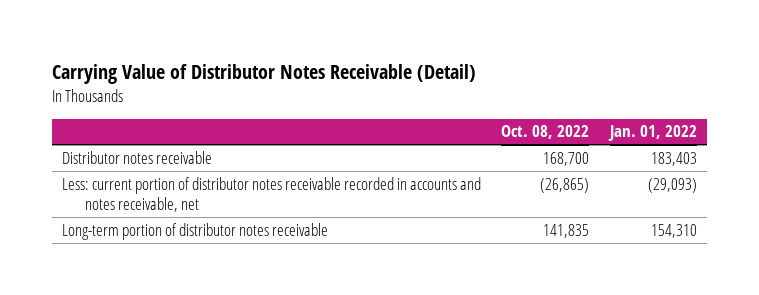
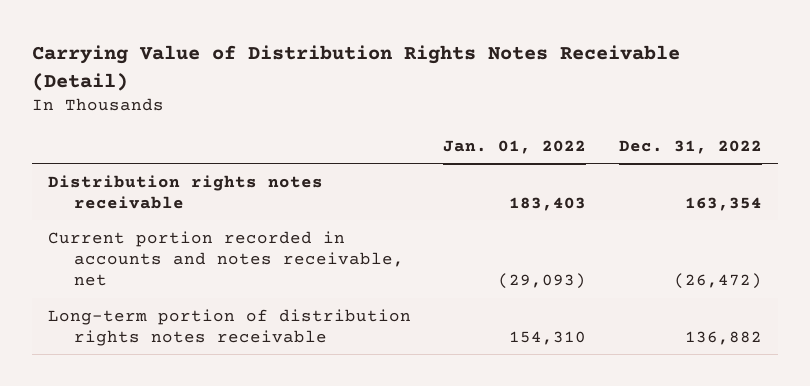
[52,63,477,84] Carrying Value of Distributor Notes Receivable (Detail) -> [31,45,680,91] Carrying Value of Distribution Rights Notes Receivable (Detail)
[501,125,590,140] Oct. 08, 2022 -> none
none -> [618,139,762,154] Dec. 31, 2022
[62,150,213,164] Distributor notes receivable -> [47,174,323,209] Distribution rights notes receivable
[62,176,482,213] Less: current portion of distributor notes receivable recorded in accounts and notes receivable, net -> [47,230,405,287] Current portion recorded in accounts and notes receivable, net
[62,222,329,240] Long-term portion of distributor notes receivable -> [47,308,411,346] Long-term portion of distribution rights notes receivable

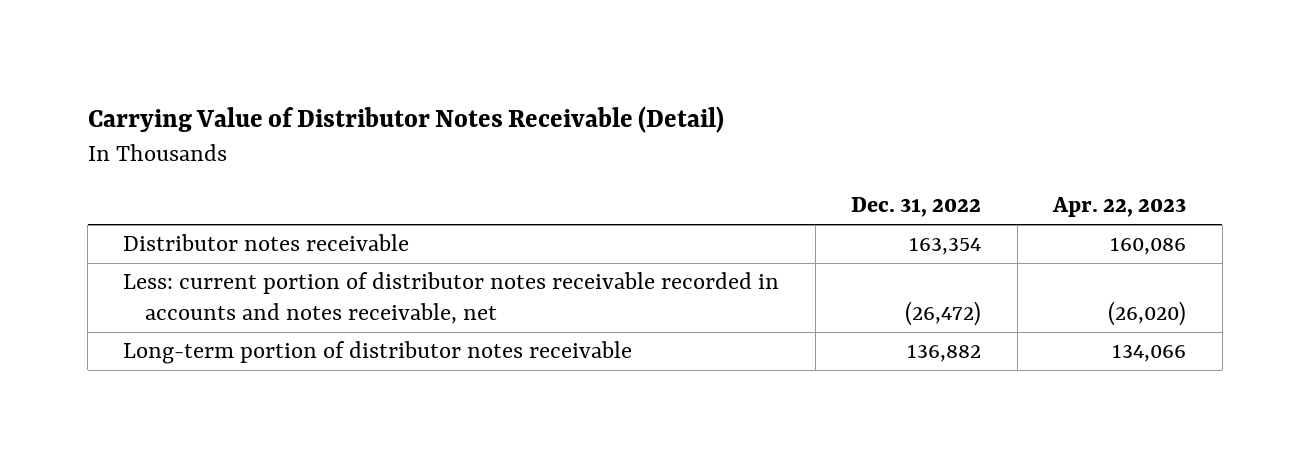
[31,45,680,91] Carrying Value of Distribution Rights Notes Receivable (Detail) -> [87,105,724,133] Carrying Value of Distributor Notes Receivable (Detail)
[443,139,587,154] Jan. 01, 2022 -> none
none -> [1052,197,1187,218] Apr. 22, 2023
[47,174,323,209] Distribution rights notes receivable -> [123,234,410,252] Distributor notes receivable
[47,230,405,287] Current portion recorded in accounts and notes receivable, net -> [123,272,780,325] Less: current portion of distributor notes receivable recorded in accounts and notes receivable, net
[47,308,411,346] Long-term portion of distribution rights notes receivable -> [123,341,633,365] Long-term portion of distributor notes receivable

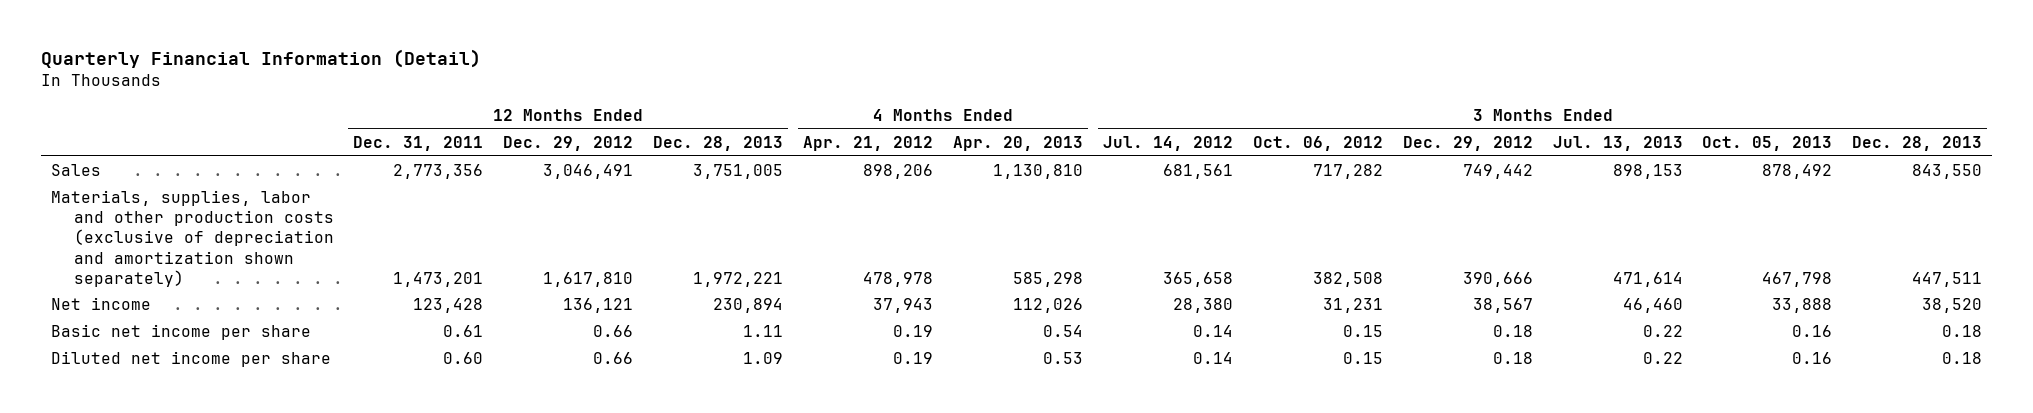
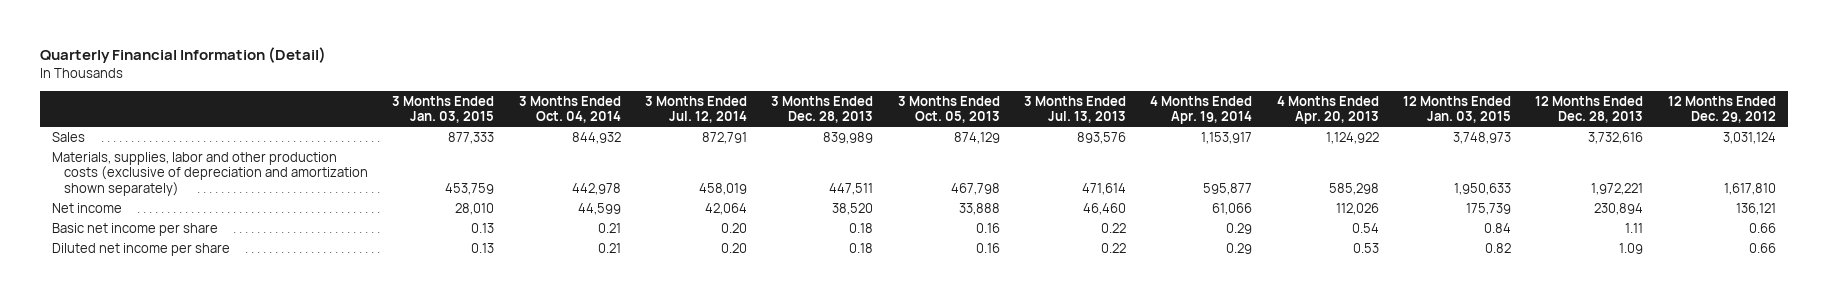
[353,135,484,151] Dec. 31, 2011 -> none
[803,135,934,151] Apr. 21, 2012 -> none
[1102,135,1233,151] Jul. 14, 2012 -> none
[1252,135,1383,151] Oct. 06, 2012 -> none
[1402,135,1533,151] Dec. 29, 2012 -> none
none -> [392,95,495,123] 3 Months Ended Jan. 03, 2015
none -> [518,95,621,123] 3 Months Ended Oct. 04, 2014
none -> [645,95,748,123] 3 Months Ended Jul. 12, 2014
none -> [1150,95,1253,124] 4 Months Ended Apr. 19, 2014
none -> [1402,95,1511,123] 12 Months Ended Jan. 03, 2015
[543,164,634,180] 3,046,491 -> [1722,131,1776,144] 3,031,124
[693,164,784,180] 3,751,005 -> [1588,131,1644,144] 3,732,616
[993,164,1084,180] 1,130,810 -> [1325,131,1379,144] 1,124,922
[1612,164,1683,180] 898,153 -> [1077,131,1127,144] 893,576
[1762,164,1833,180] 878,492 -> [953,131,1000,144] 874,129
[1912,164,1983,180] 843,550 -> [823,131,874,144] 839,989

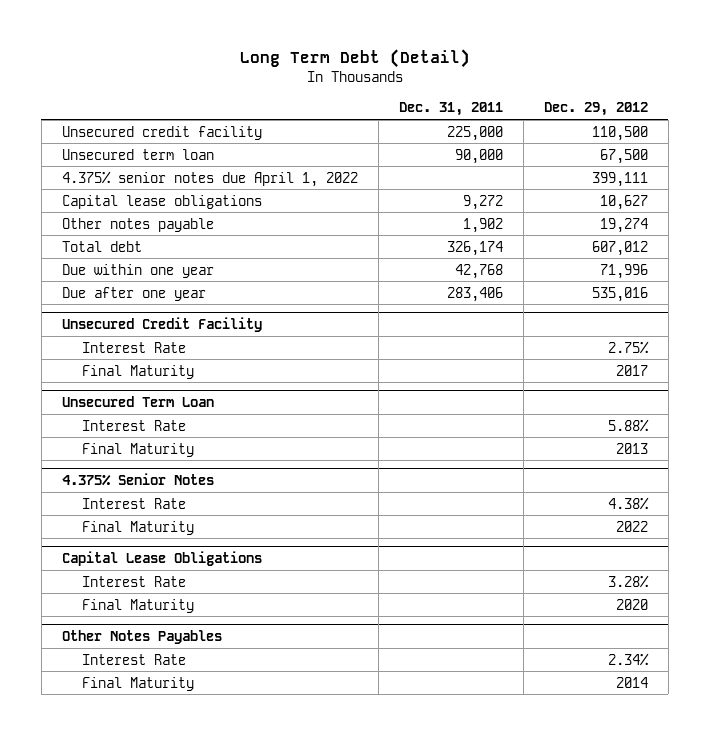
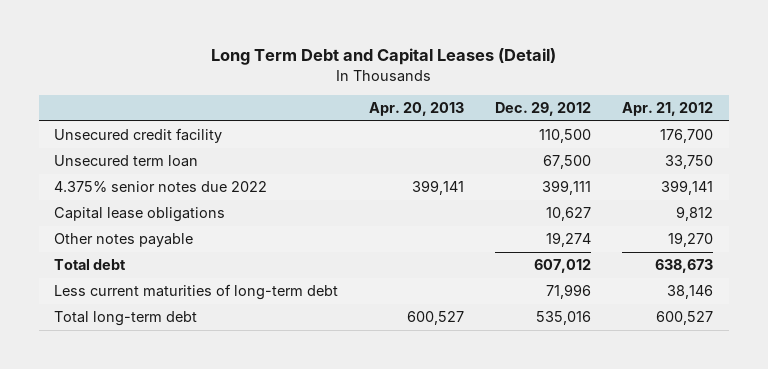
[239,48,470,68] Long Term Debt (Detail) -> [210,48,556,66] Long Term Debt and Capital Leases (Detail)
[398,102,503,117] Dec. 31, 2011 -> none
none -> [369,102,465,117] Apr. 20, 2013
none -> [622,102,714,117] Apr. 21, 2012
[61,170,358,187] 4.375% senior notes due April 1, 2022 -> [54,181,268,193] 4.375% senior notes due 2022
[61,317,262,333] Unsecured Credit Facility -> none
[82,341,187,353] Interest Rate -> none
[82,364,195,379] Final Maturity -> none
[61,396,214,408] Unsecured Term Loan -> none
[82,419,187,431] Interest Rate -> none
[82,442,195,457] Final Maturity -> none
[61,473,214,487] 4.375% Senior Notes -> none
[82,497,187,509] Interest Rate -> none
[82,520,195,535] Final Maturity -> none
[61,551,262,567] Capital Lease Obligations -> none
[82,575,187,587] Interest Rate -> none
[82,598,195,613] Final Maturity -> none
[61,630,222,645] Other Notes Payables -> none
[82,653,187,665] Interest Rate -> none
[82,676,195,691] Final Maturity -> none
[61,263,214,278] Due within one year -> [54,284,339,301] Less current maturities of long-term debt
[61,286,206,301] Due after one year -> [54,311,198,327] Total long-term debt

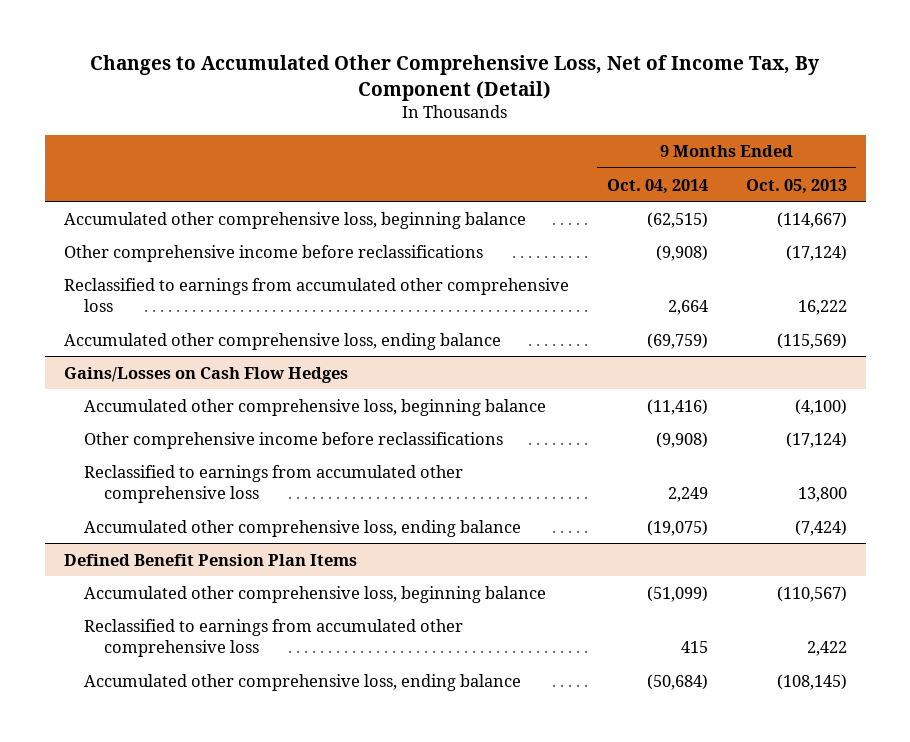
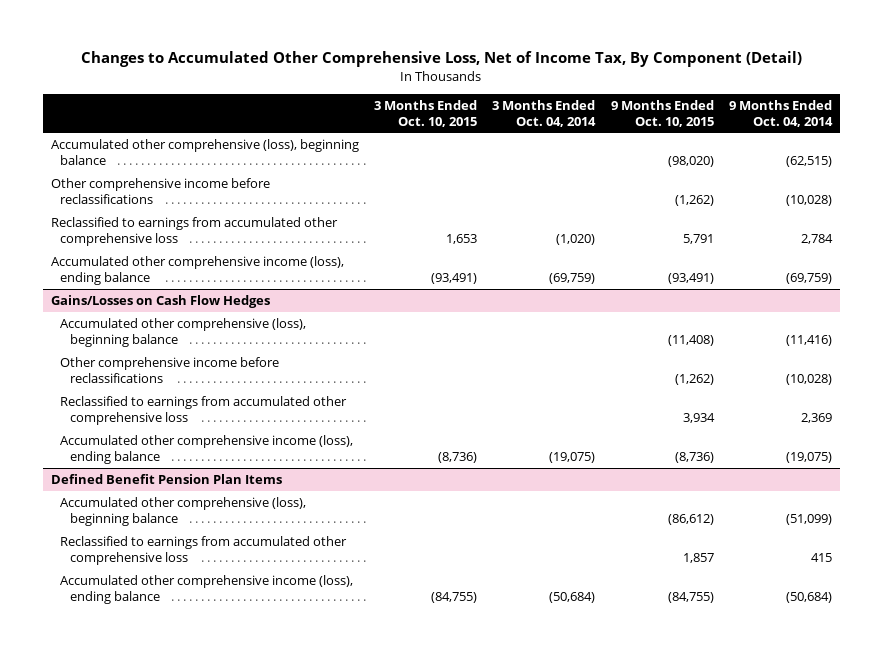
[745,178,847,194] Oct. 05, 2013 -> none
none -> [374,99,478,127] 3 Months Ended Oct. 10, 2015
none -> [492,99,597,127] 3 Months Ended Oct. 04, 2014
none -> [610,99,714,127] 9 Months Ended Oct. 10, 2015
[63,211,526,229] Accumulated other comprehensive loss, beginning balance -> [50,138,359,165] Accumulated other comprehensive (loss), beginning balance
[655,244,708,261] (9,908) -> [786,194,833,206] (10,028)
[667,299,708,315] 2,664 -> [801,233,834,244] 2,784
[63,332,501,350] Accumulated other comprehensive loss, ending balance -> [50,255,344,285] Accumulated other comprehensive income (loss), ending balance
[83,398,546,416] Accumulated other comprehensive loss, beginning balance -> [60,317,307,347] Accumulated other comprehensive (loss), beginning balance
[655,431,708,448] (9,908) -> [786,373,833,385] (10,028)
[667,486,708,502] 2,249 -> [801,412,833,423] 2,369
[83,519,521,537] Accumulated other comprehensive loss, ending balance -> [60,434,354,464] Accumulated other comprehensive income (loss), ending balance
[83,585,546,603] Accumulated other comprehensive loss, beginning balance -> [60,496,307,526] Accumulated other comprehensive (loss), beginning balance
[83,673,521,691] Accumulated other comprehensive loss, ending balance -> [60,574,354,604] Accumulated other comprehensive income (loss), ending balance

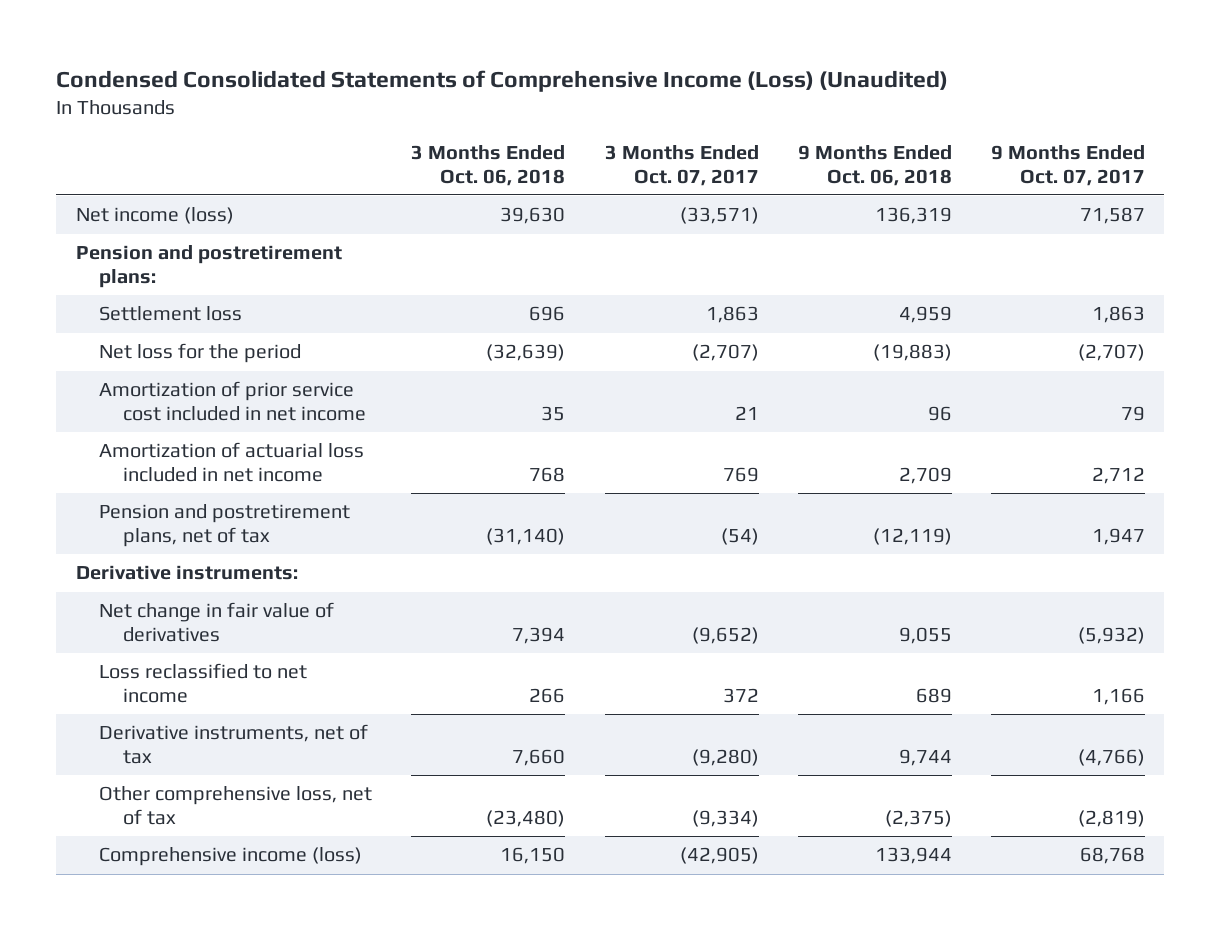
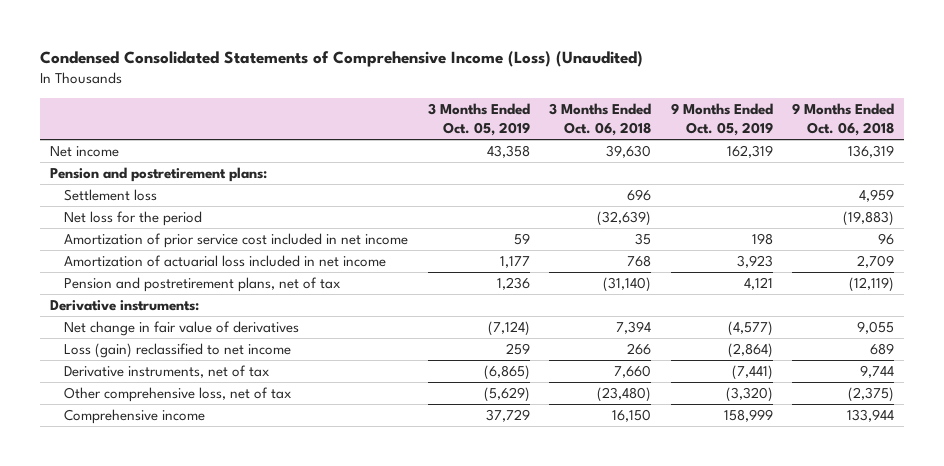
[604,144,759,186] 3 Months Ended Oct. 07, 2017 -> none
[990,144,1145,186] 9 Months Ended Oct. 07, 2017 -> none
none -> [427,103,530,136] 3 Months Ended Oct. 05, 2019
none -> [670,103,773,136] 9 Months Ended Oct. 05, 2019
[75,207,234,225] Net income (loss) -> [49,146,119,158] Net income
[99,663,308,704] Loss reclassified to net income -> [64,343,292,359] Loss (gain) reclassified to net income
[99,847,363,867] Comprehensive income (loss) -> [64,409,206,425] Comprehensive income

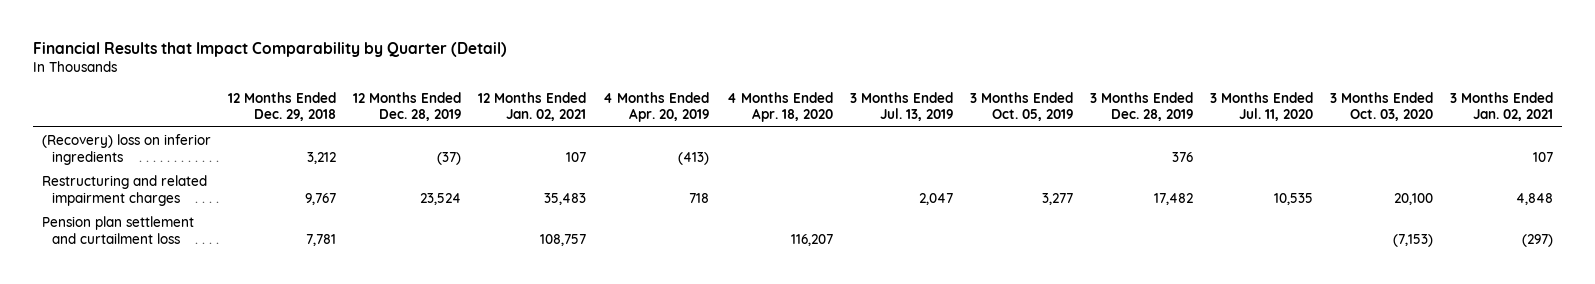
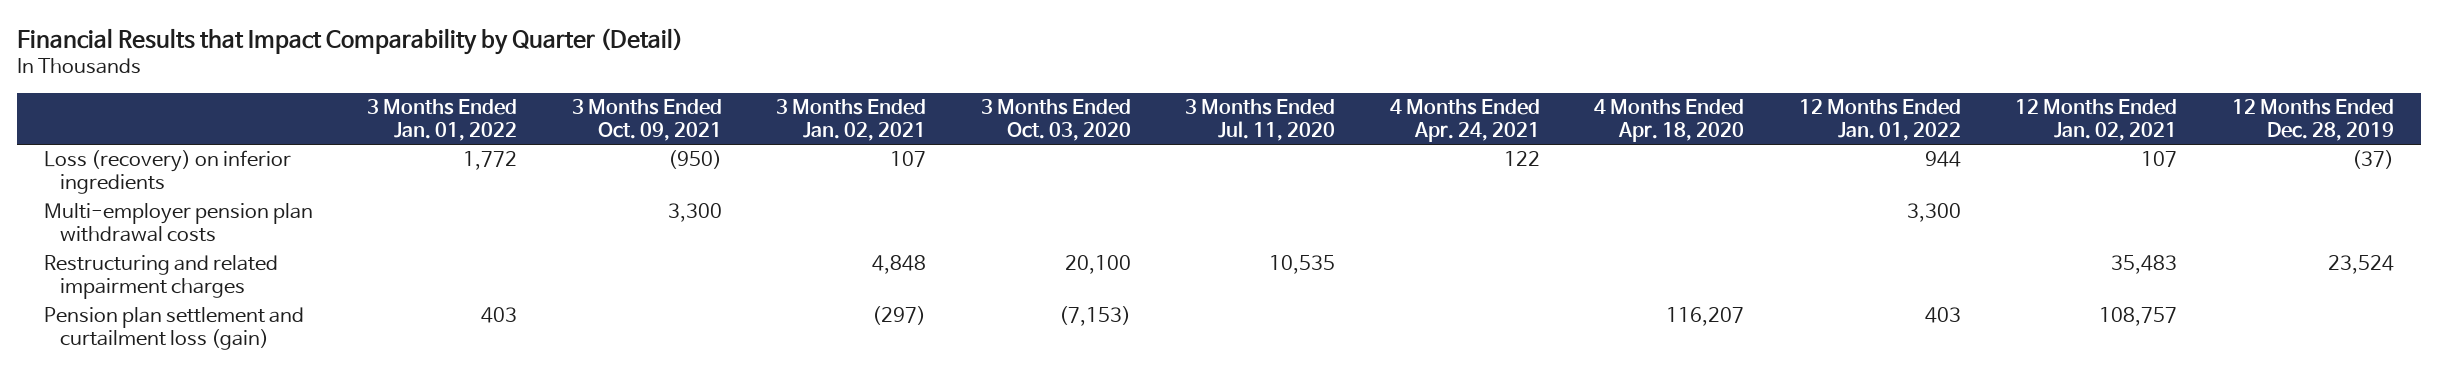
[227,91,336,122] 12 Months Ended Dec. 29, 2018 -> none
[603,91,710,123] 4 Months Ended Apr. 20, 2019 -> none
[849,91,953,122] 3 Months Ended Jul. 13, 2019 -> none
[969,91,1073,122] 3 Months Ended Oct. 05, 2019 -> none
[1090,91,1194,122] 3 Months Ended Dec. 28, 2019 -> none
none -> [367,99,518,141] 3 Months Ended Jan. 01, 2022
none -> [571,99,722,141] 3 Months Ended Oct. 09, 2021
none -> [1389,99,1540,142] 4 Months Ended Apr. 24, 2021
none -> [1798,99,1961,141] 12 Months Ended Jan. 01, 2022
[41,134,211,165] (Recovery) loss on inferior ingredients -> [44,150,292,195] Loss (recovery) on inferior ingredients
none -> [44,203,314,243] Multi-employer pension plan withdrawal costs
[41,216,194,244] Pension plan settlement and curtailment loss -> [44,307,305,351] Pension plan settlement and curtailment loss (gain)

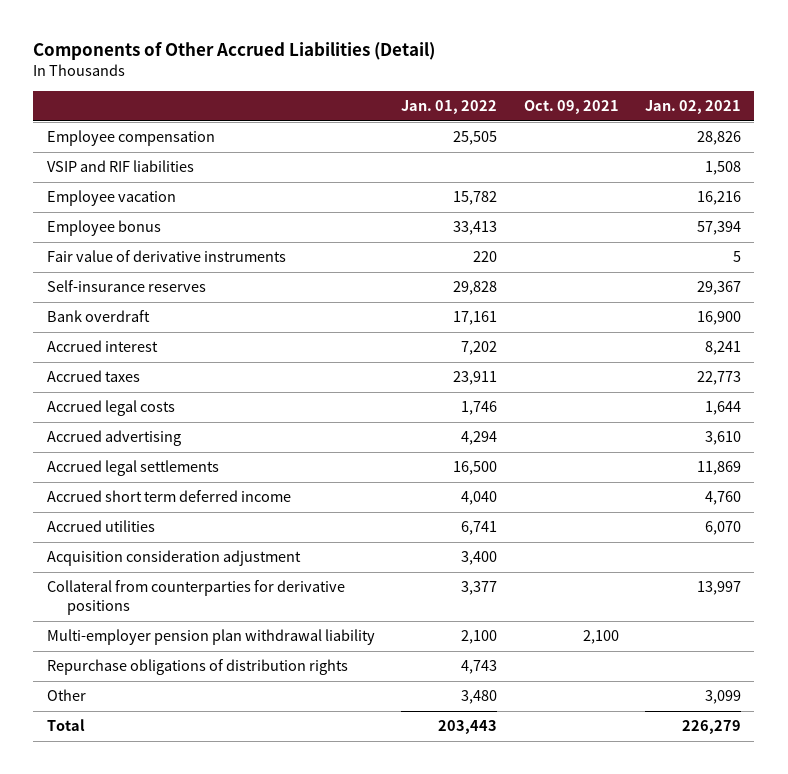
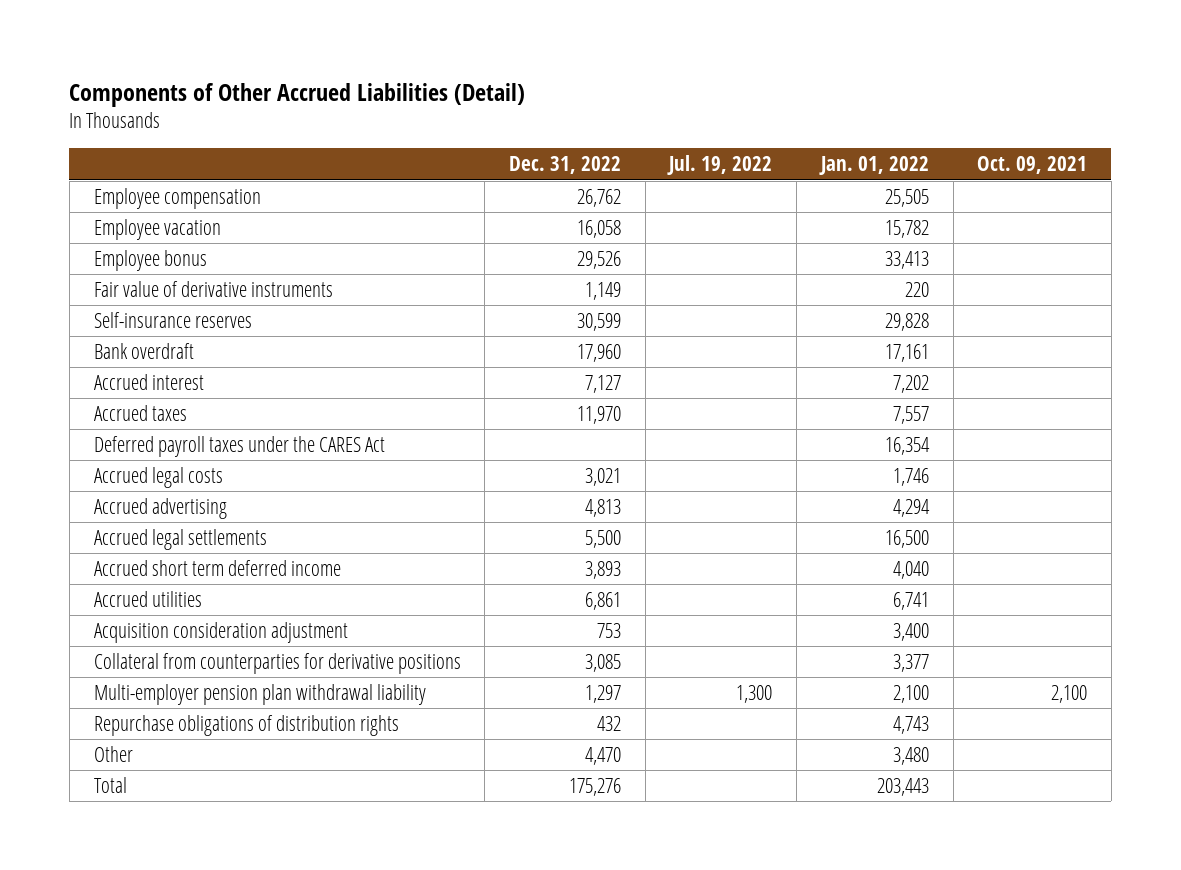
[645,99,742,114] Jan. 02, 2021 -> none
none -> [509,156,622,175] Dec. 31, 2022
none -> [667,155,773,176] Jul. 19, 2022
[46,160,194,173] VSIP and RIF liabilities -> none
[453,371,498,386] 23,911 -> [892,405,929,424] 7,557
none -> [93,435,385,457] Deferred payroll taxes under the CARES Act

